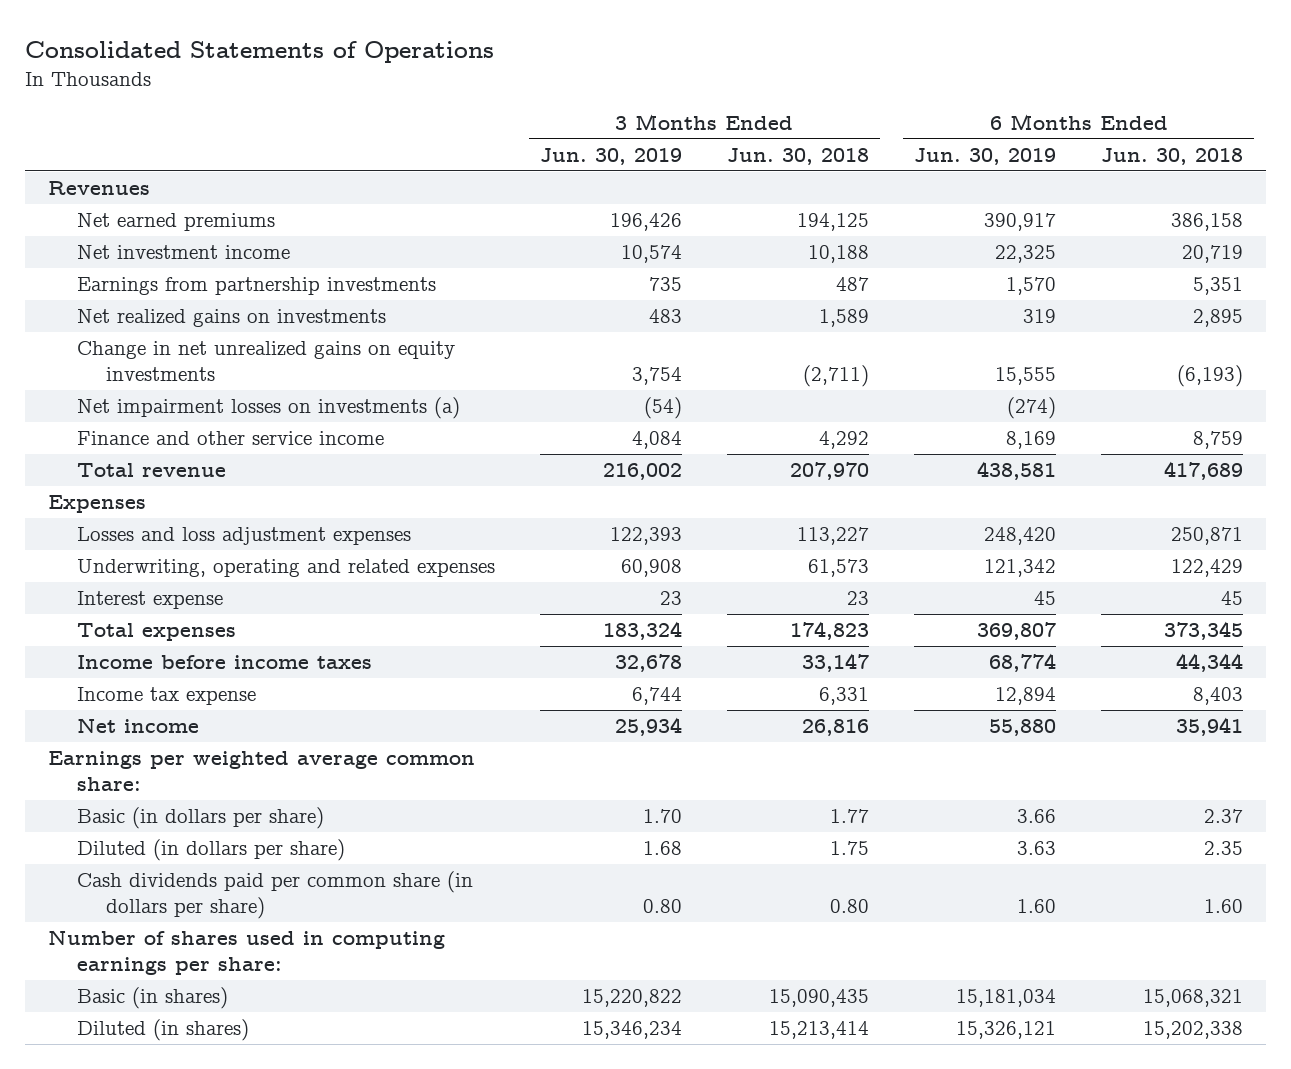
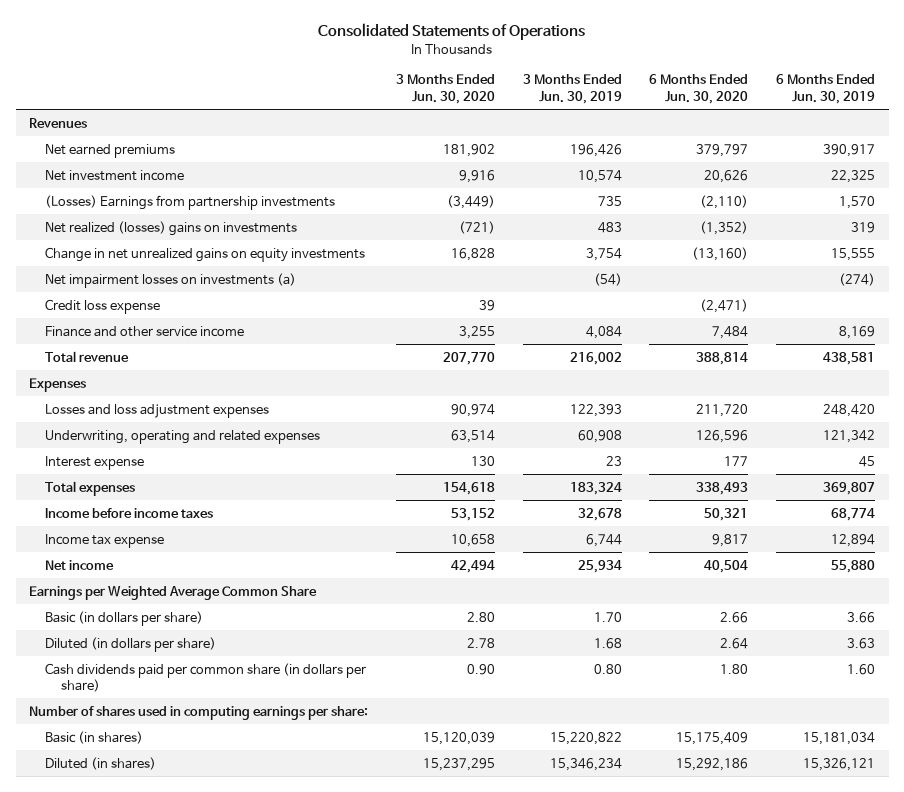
[726,147,869,165] Jun. 30, 2018 -> none
[1101,147,1244,165] Jun. 30, 2018 -> none
none -> [396,74,496,104] 3 Months Ended Jun. 30, 2020
none -> [649,74,749,104] 6 Months Ended Jun. 30, 2020
[76,277,436,296] Earnings from partnership investments -> [44,194,335,210] (Losses) Earnings from partnership investments
[76,309,386,328] Net realized gains on investments -> [44,220,297,236] Net realized (losses) gains on investments
none -> [44,298,160,314] Credit loss expense
[47,751,475,791] Earnings per weighted average common share: -> [29,585,318,600] Earnings per Weighted Average Common Share

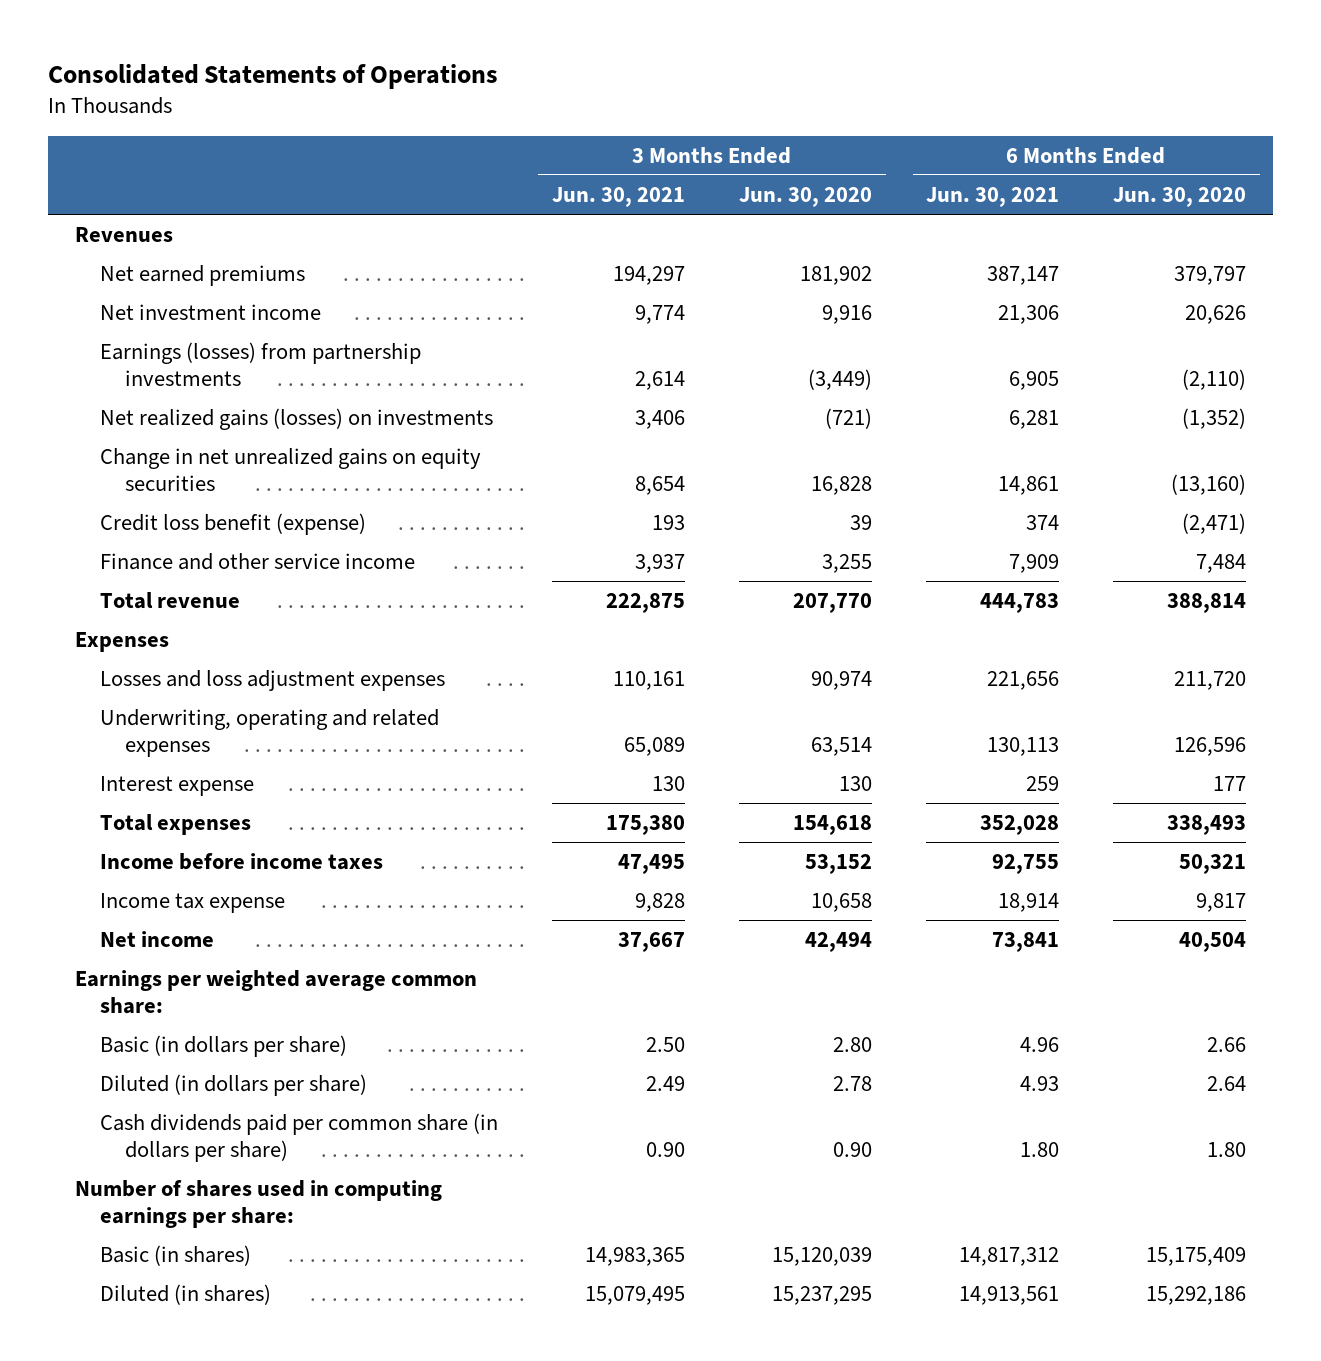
[522,74,622,104] 3 Months Ended Jun. 30, 2019 -> none
[776,74,876,104] 6 Months Ended Jun. 30, 2019 -> none
none -> [551,186,685,207] Jun. 30, 2021
none -> [926,186,1060,207] Jun. 30, 2021
[44,272,296,288] Net impairment losses on investments (a) -> none
[44,194,335,210] (Losses) Earnings from partnership investments -> [99,341,421,386] Earnings (losses) from partnership investments
[44,220,297,236] Net realized (losses) gains on investments -> [99,407,493,430] Net realized gains (losses) on investments
[44,246,365,262] Change in net unrealized gains on equity investments -> [99,447,481,491] Change in net unrealized gains on equity securities
[44,298,160,314] Credit loss expense -> [99,512,366,535] Credit loss benefit (expense)
[29,585,318,600] Earnings per Weighted Average Common Share -> [74,969,477,1014] Earnings per weighted average common share:

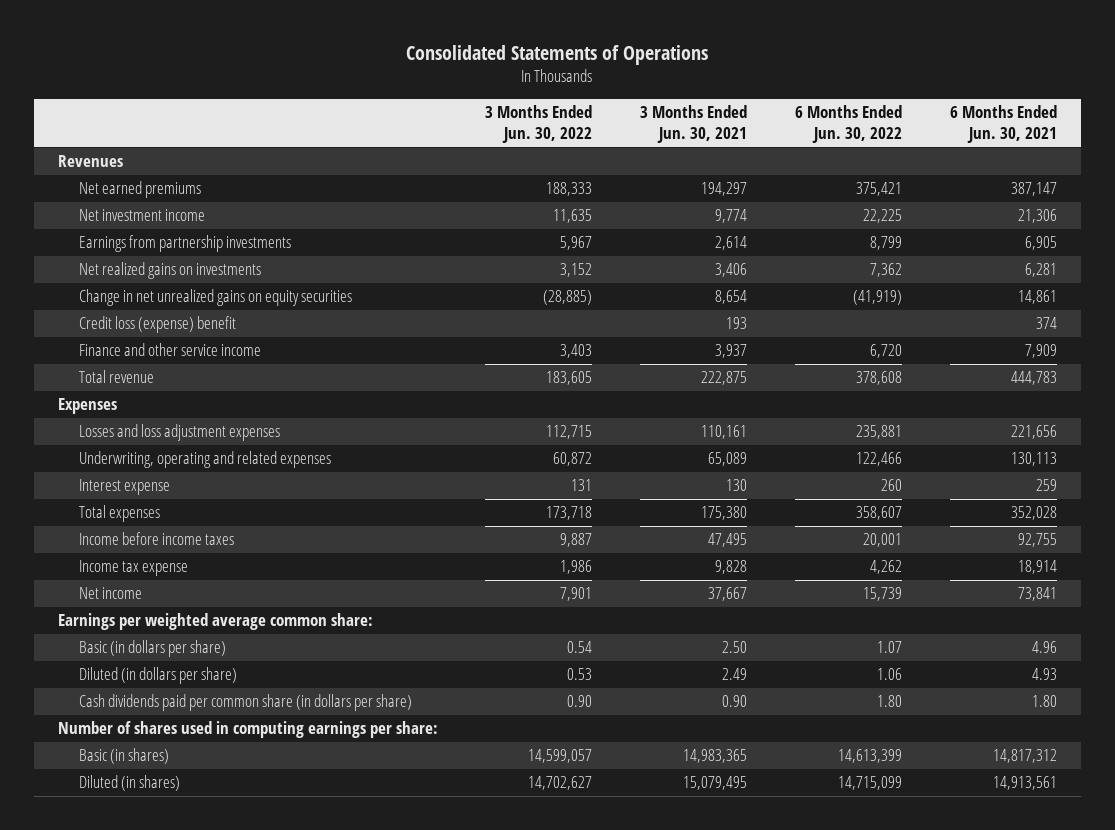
[739,186,873,207] Jun. 30, 2020 -> none
[1113,186,1247,207] Jun. 30, 2020 -> none
none -> [485,105,593,144] 3 Months Ended Jun. 30, 2022
none -> [795,105,903,144] 6 Months Ended Jun. 30, 2022
[99,341,421,386] Earnings (losses) from partnership investments -> [79,235,292,253] Earnings from partnership investments
[99,407,493,430] Net realized gains (losses) on investments -> [79,262,262,280] Net realized gains on investments
[99,512,366,535] Credit loss benefit (expense) -> [79,316,237,334] Credit loss (expense) benefit

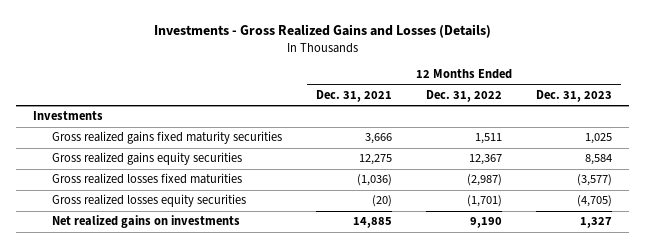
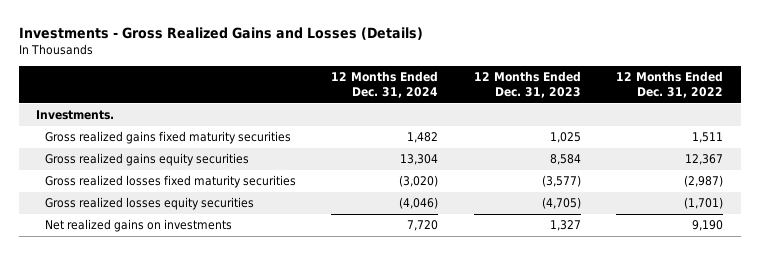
[316,89,393,102] Dec. 31, 2021 -> none
none -> [331,71,439,99] 12 Months Ended Dec. 31, 2024
[32,111,103,121] Investments -> [36,110,115,121] Investments.
[51,173,242,185] Gross realized losses fixed maturities -> [45,175,297,189] Gross realized losses fixed maturity securities

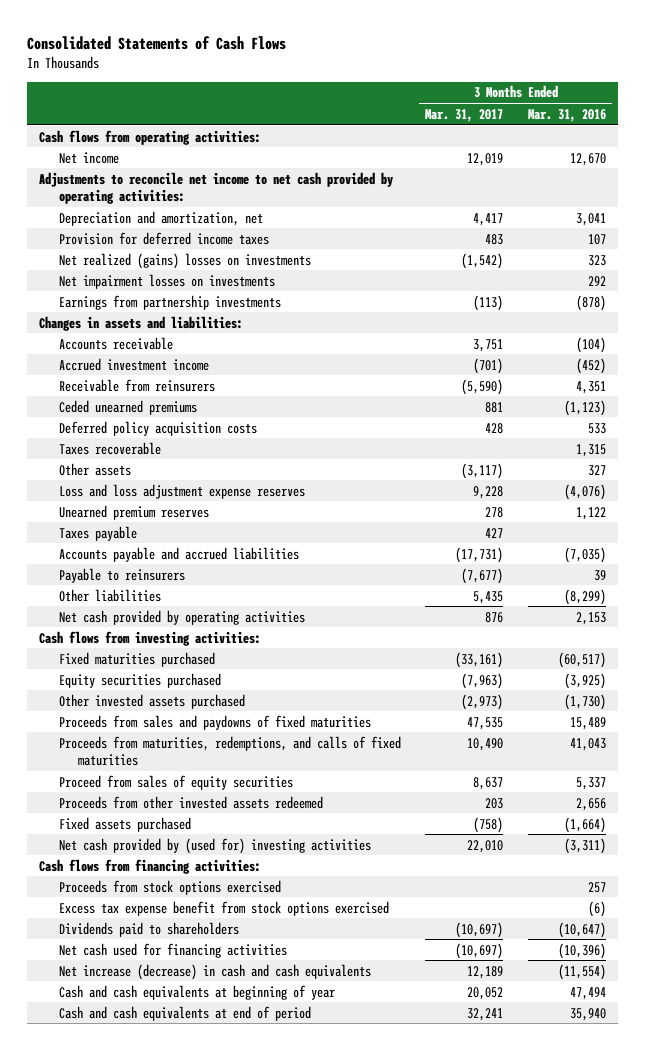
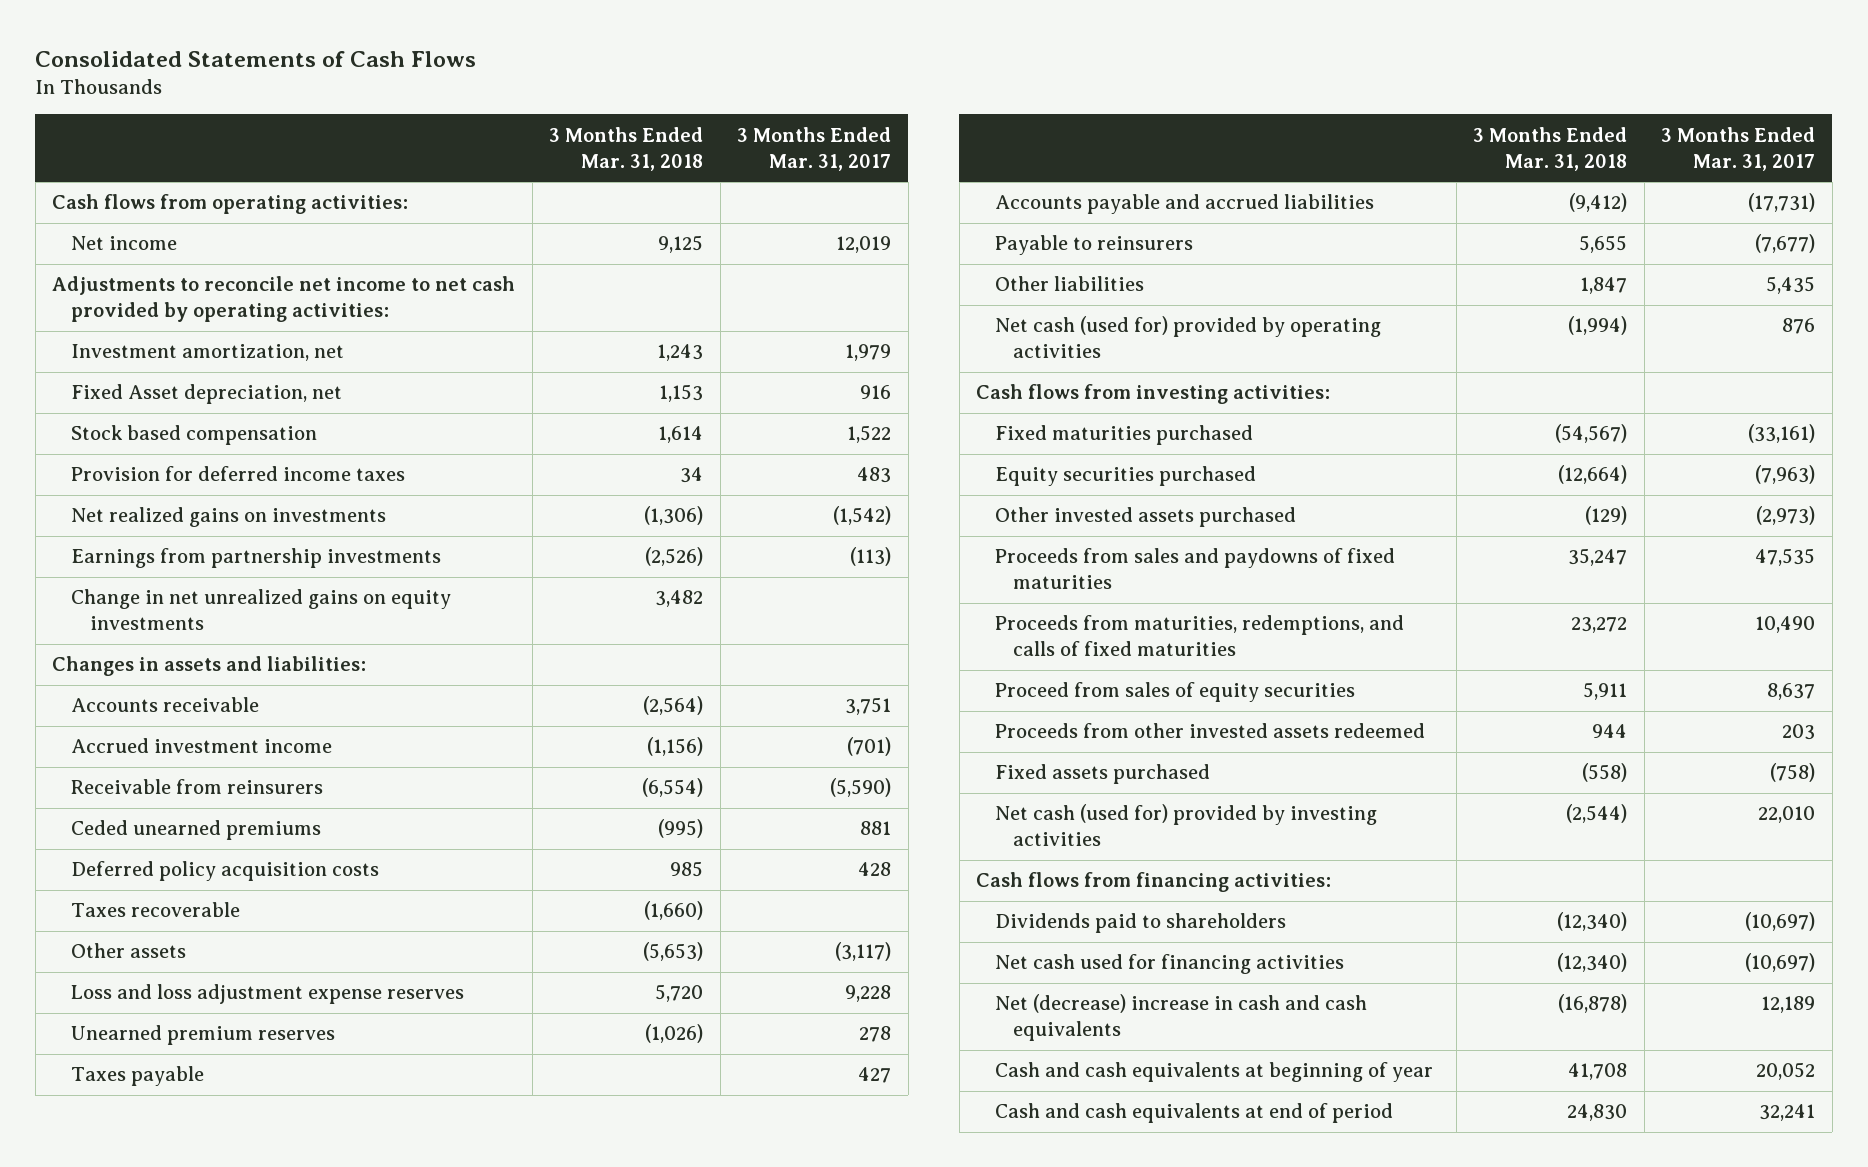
[527,108,606,122] Mar. 31, 2016 -> none
none -> [549,126,704,171] 3 Months Ended Mar. 31, 2018
[58,210,263,226] Depreciation and amortization, net -> [71,344,345,362] Investment amortization, net
[473,212,504,226] 4,417 -> [845,344,892,362] 1,979
none -> [71,384,343,405] Fixed Asset depreciation, net
none -> [71,425,318,446] Stock based compensation
[58,273,275,289] Net impairment losses on investments -> none
[58,252,311,269] Net realized (gains) losses on investments -> [71,507,387,528] Net realized gains on investments
none -> [71,589,452,631] Change in net unrealized gains on equity investments
[58,609,305,625] Net cash provided by operating activities -> [994,316,1381,359] Net cash (used for) provided by operating activities
[58,837,371,854] Net cash provided by (used for) investing activities -> [994,804,1377,847] Net cash (used for) provided by investing activities
[58,879,281,895] Proceeds from stock options exercised -> none
[58,900,389,916] Excess tax expense benefit from stock options exercised -> none
[58,963,371,980] Net increase (decrease) in cash and cash equivalents -> [994,994,1367,1042] Net (decrease) increase in cash and cash equivalents

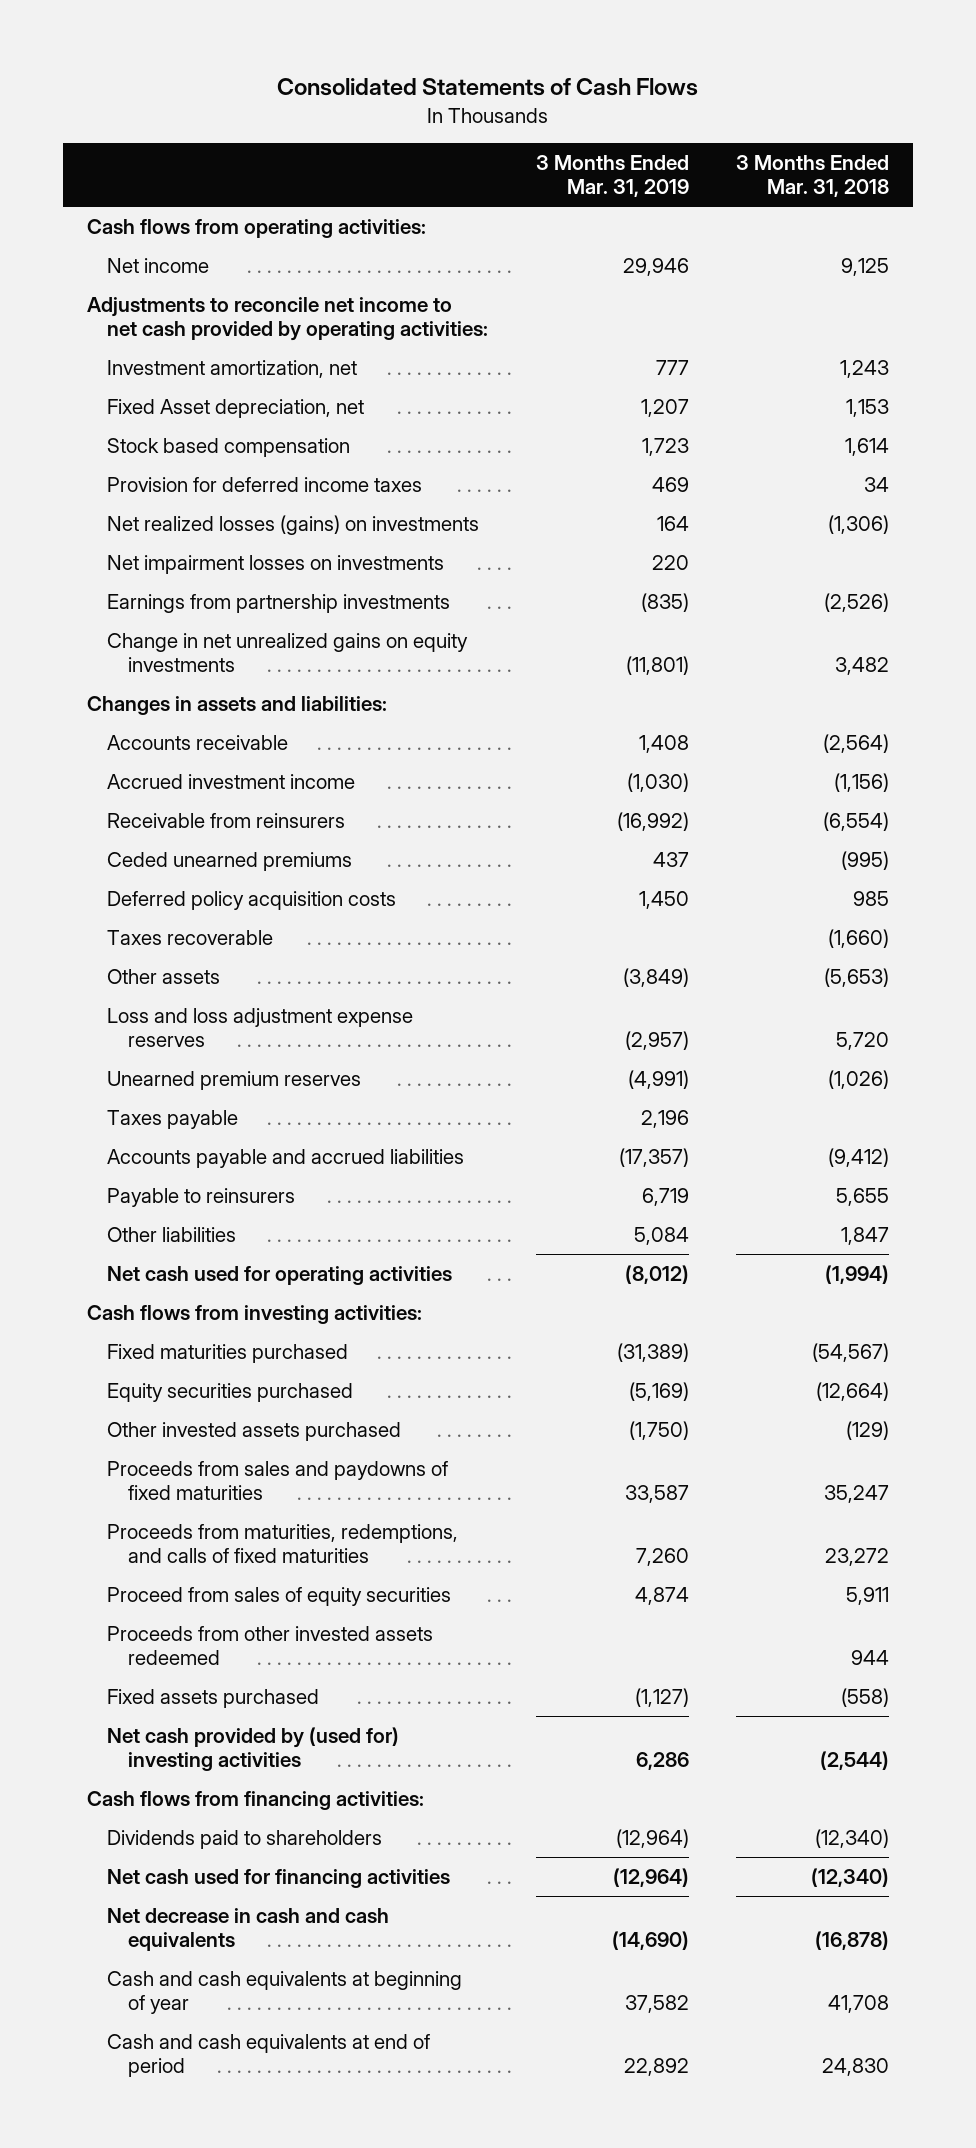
[737,126,892,171] 3 Months Ended Mar. 31, 2017 -> none
none -> [535,155,689,198] 3 Months Ended Mar. 31, 2019
[71,507,387,528] Net realized gains on investments -> [107,515,480,536] Net realized losses (gains) on investments
none -> [107,555,445,575] Net impairment losses on investments
[994,316,1381,359] Net cash (used for) provided by operating activities -> [107,1266,453,1286] Net cash used for operating activities
[994,804,1377,847] Net cash (used for) provided by investing activities -> [107,1727,400,1772] Net cash provided by (used for) investing activities
[994,994,1367,1042] Net (decrease) increase in cash and cash equivalents -> [107,1908,390,1952] Net decrease in cash and cash equivalents

